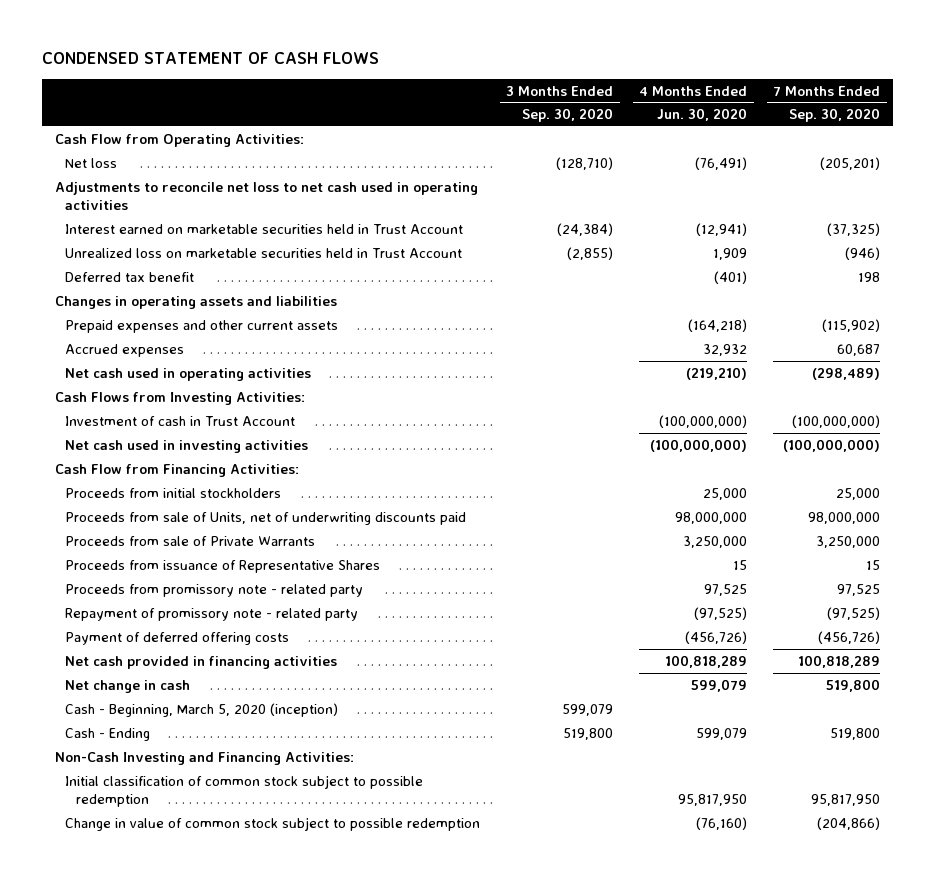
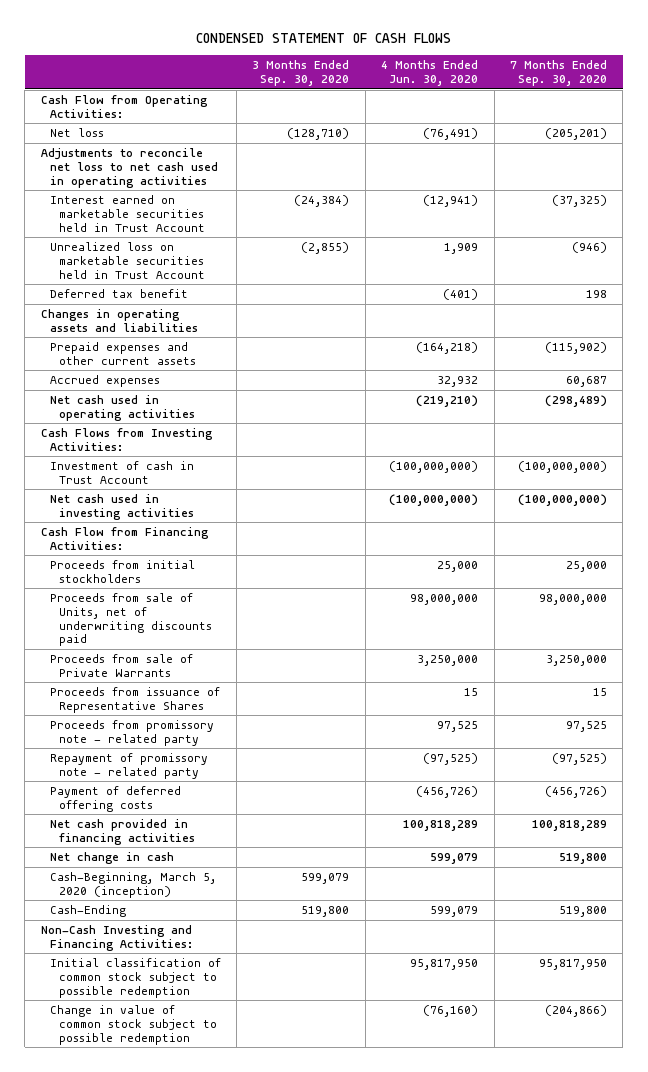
[65,702,339,717] Cash - Beginning, March 5, 2020 (inception) -> [49,871,216,898] Cash-Beginning, March 5, 2020 (inception)
[65,727,151,741] Cash - Ending -> [49,904,126,917] Cash-Ending

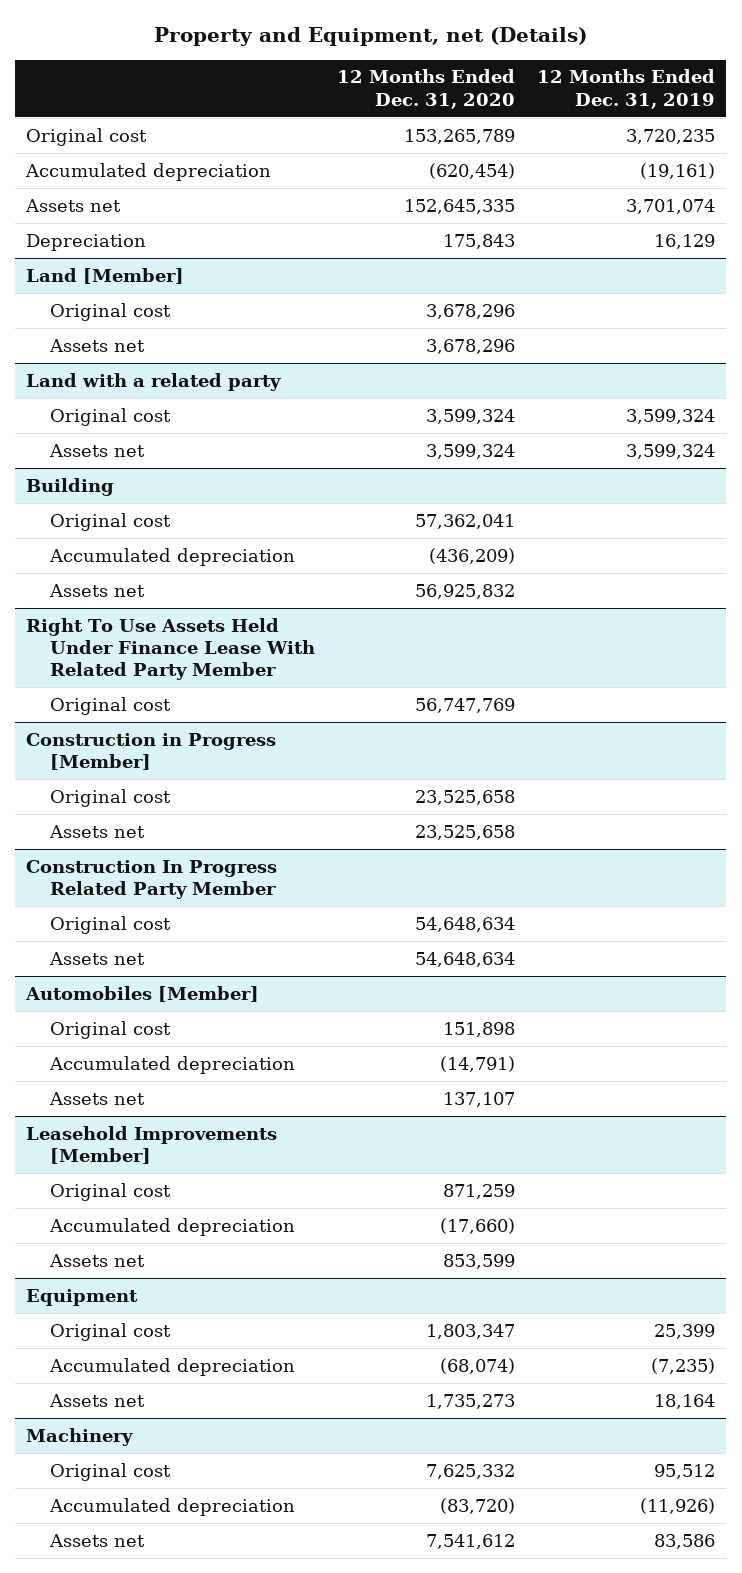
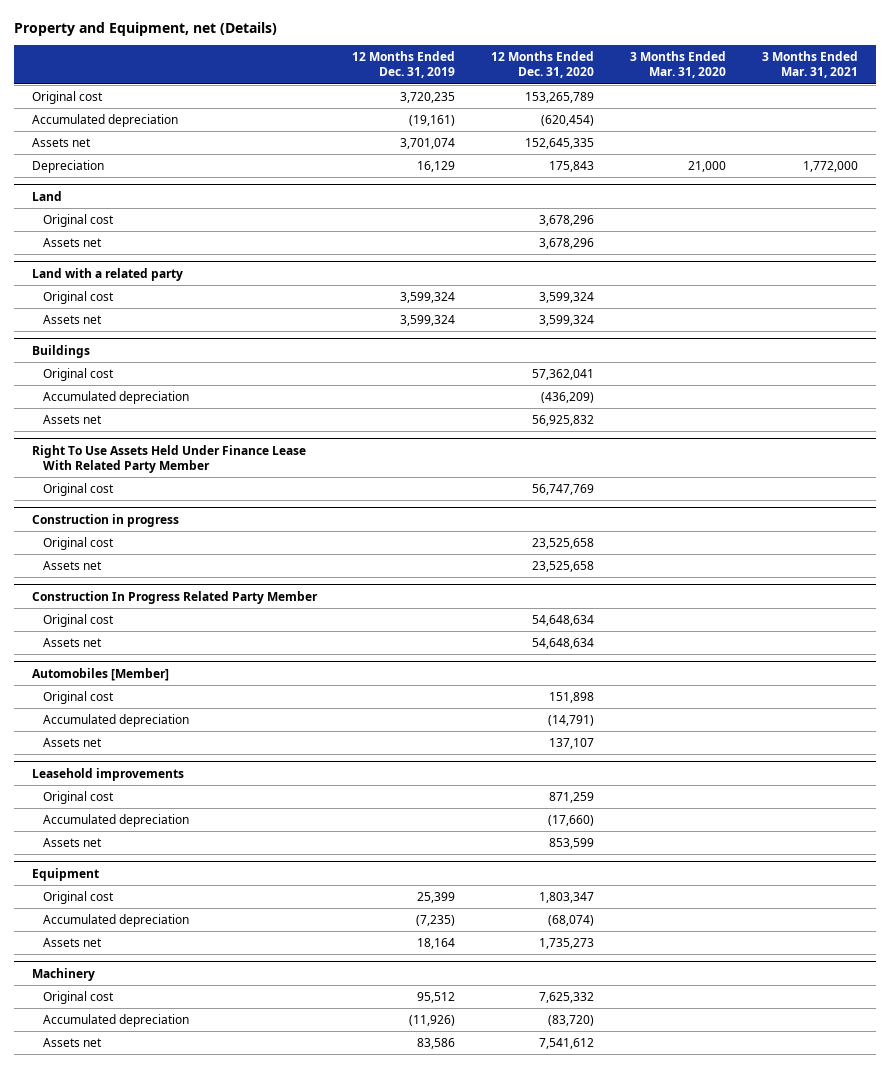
none -> [630,50,727,79] 3 Months Ended Mar. 31, 2020
none -> [761,50,858,79] 3 Months Ended Mar. 31, 2021
[26,267,185,284] Land [Member] -> [31,190,62,201] Land
[26,477,115,496] Building -> [31,344,90,358] Buildings
[26,732,277,770] Construction in Progress [Member] -> [31,513,179,527] Construction in progress
[26,1125,278,1164] Leasehold Improvements [Member] -> [31,767,184,781] Leasehold improvements

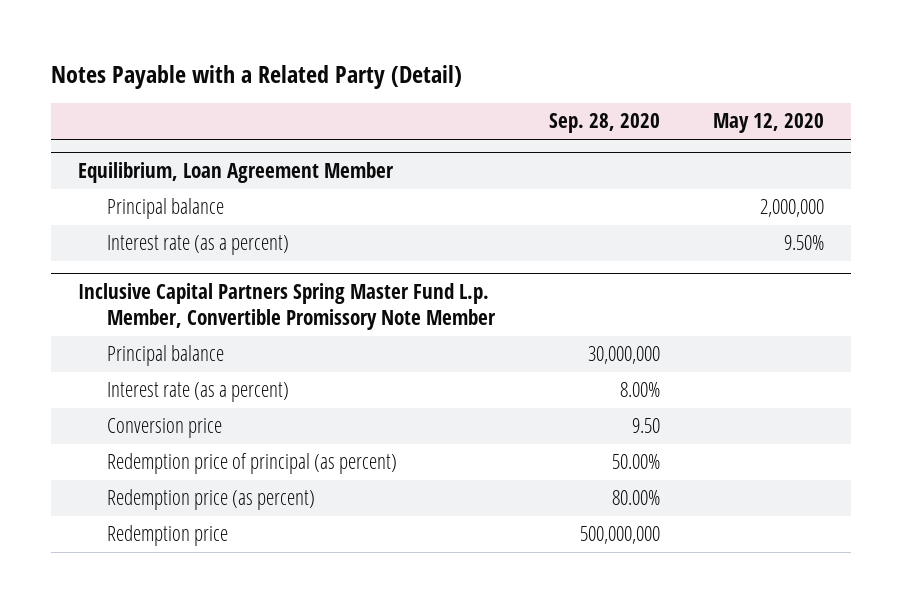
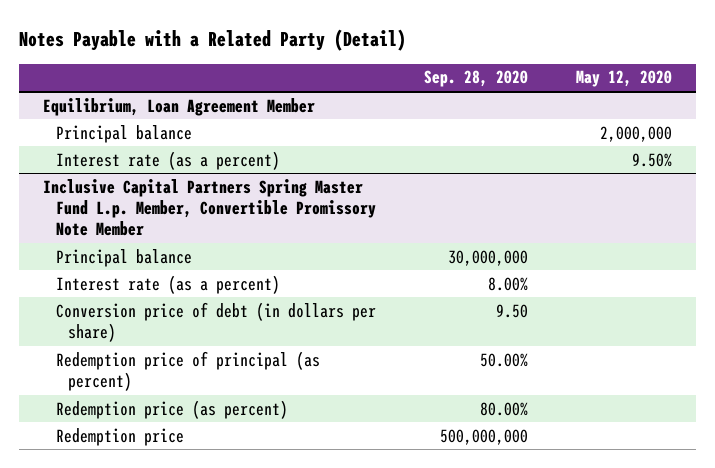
[106,418,222,439] Conversion price -> [55,301,376,343] Conversion price of debt (in dollars per share)

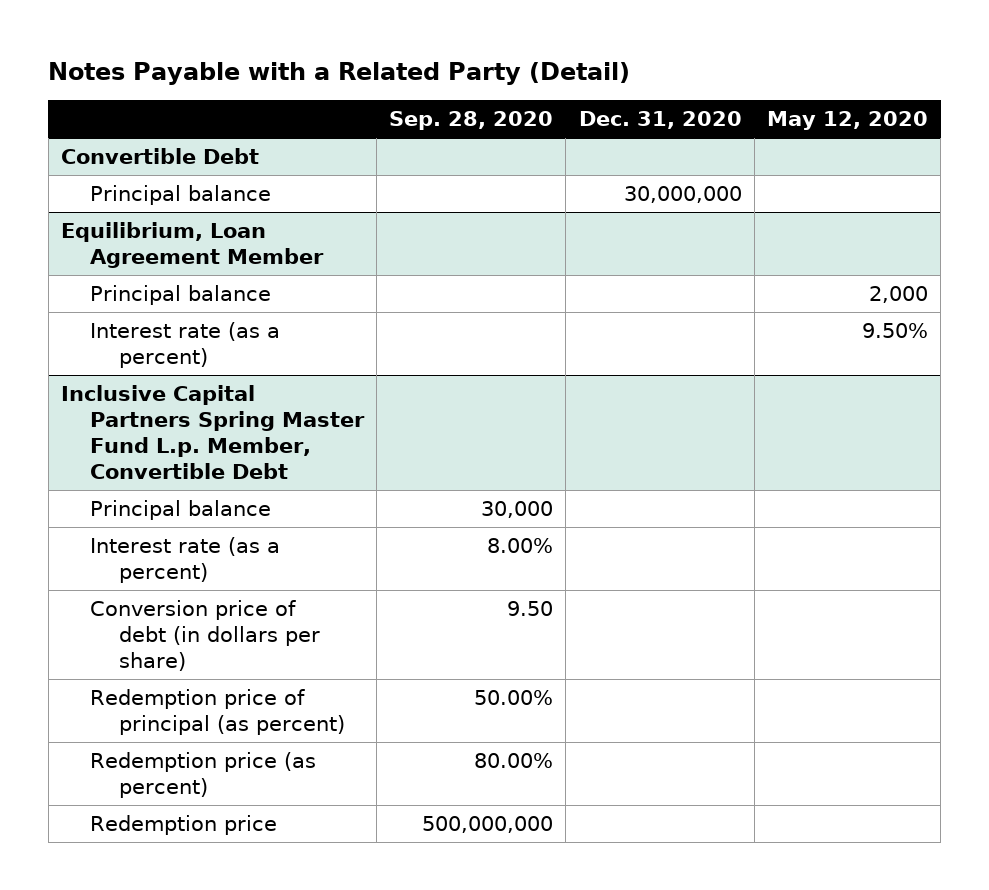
none -> [578,111,742,130] Dec. 31, 2020
none -> [61,147,260,164] Convertible Debt
none -> [89,184,271,205] Principal balance
[599,125,672,142] 2,000,000 -> [869,285,929,303] 2,000
[43,178,376,237] Inclusive Capital Partners Spring Master Fund L.p. Member, Convertible Promissory Note Member -> [61,384,365,479] Inclusive Capital Partners Spring Master Fund L.p. Member, Convertible Debt
[447,249,528,266] 30,000,000 -> [481,500,554,518] 30,000

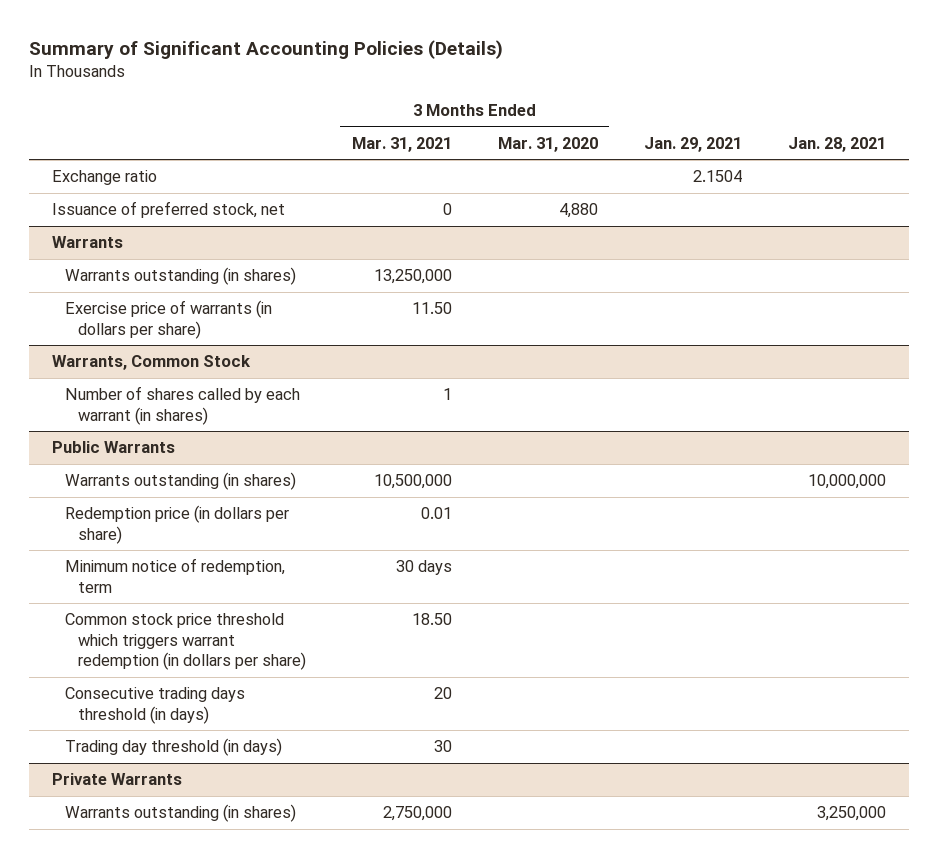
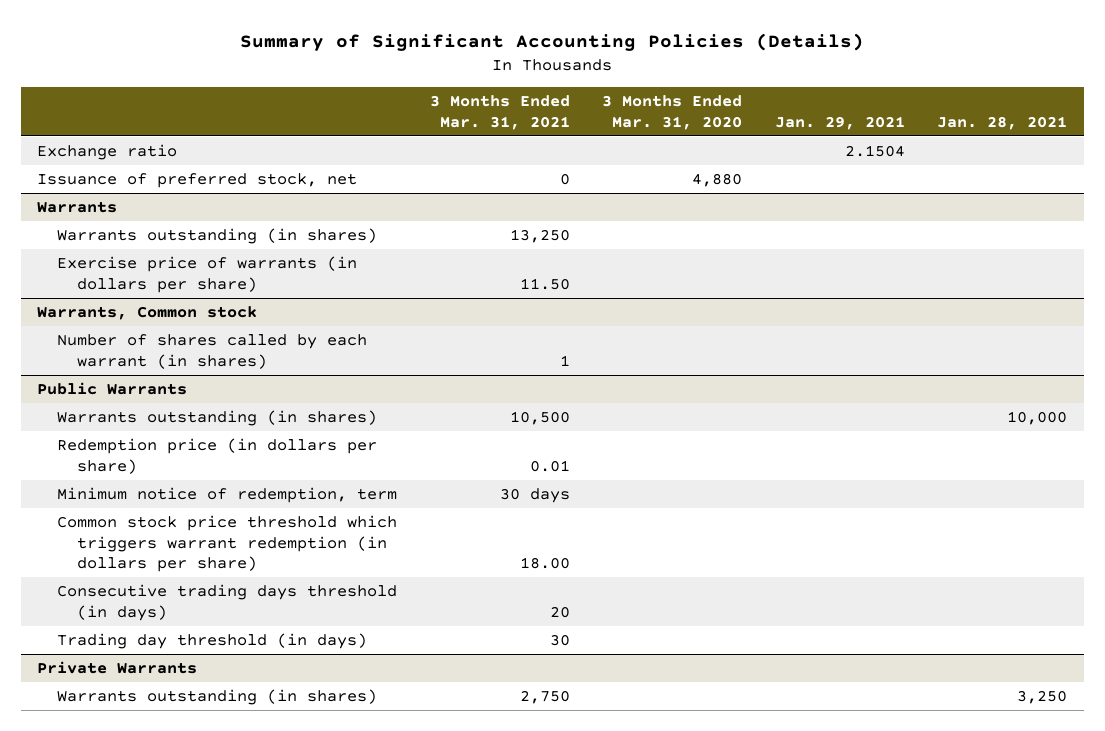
[373,269,452,285] 13,250,000 -> [509,229,570,244] 13,250
[52,355,252,371] Warrants, Common Stock -> [37,306,258,321] Warrants, Common stock
[373,474,452,490] 10,500,000 -> [509,411,570,426] 10,500
[808,474,887,490] 10,000,000 -> [1007,411,1068,426] 10,000
[411,613,452,626] 18.50 -> [519,557,570,570] 18.00
[382,806,452,822] 2,750,000 -> [519,690,570,705] 2,750
[817,806,887,822] 3,250,000 -> [1017,690,1068,705] 3,250

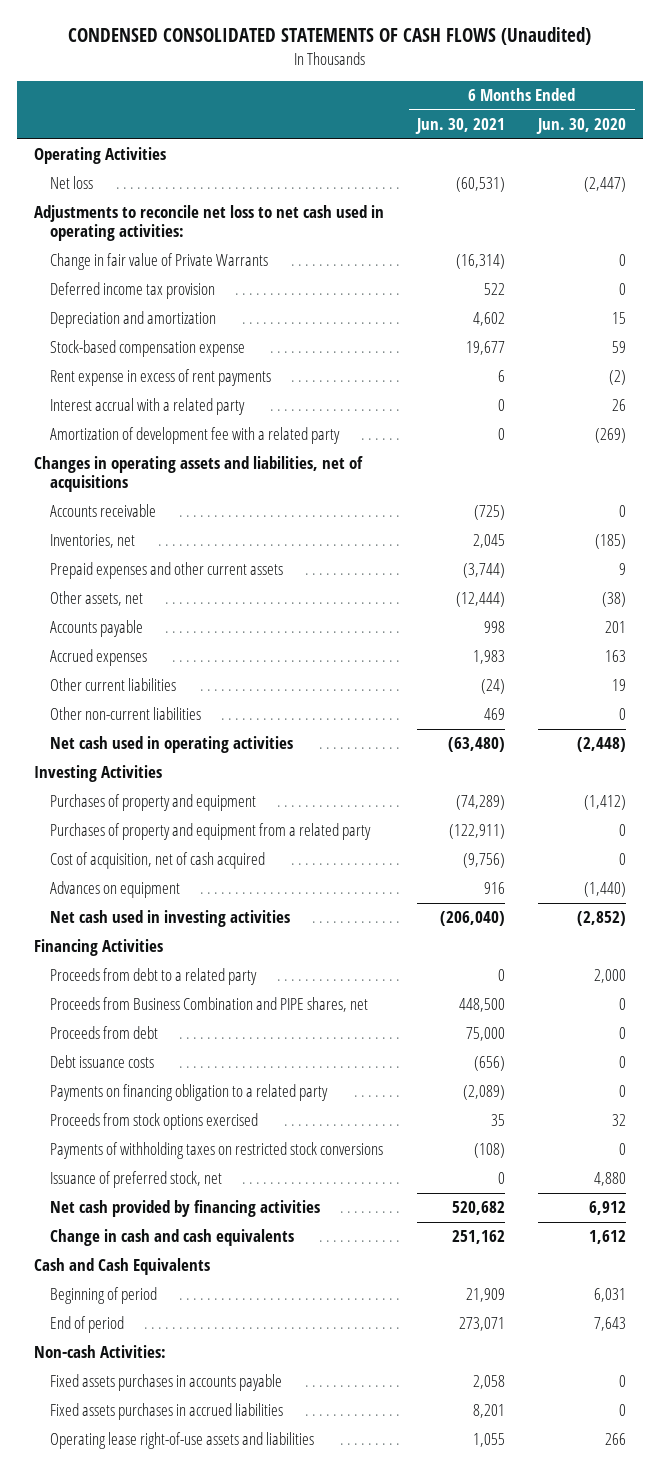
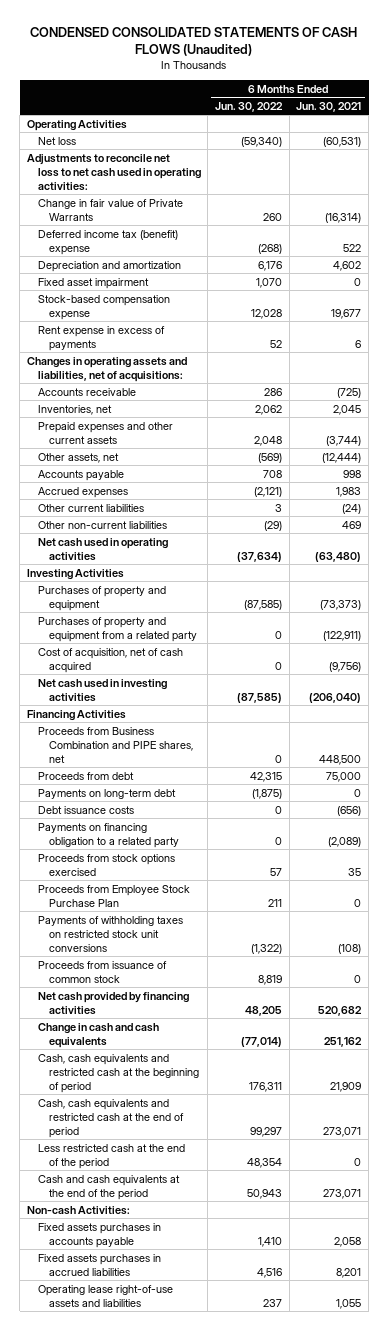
[536,118,627,135] Jun. 30, 2020 -> none
none -> [215,101,284,112] Jun. 30, 2022
[49,282,215,300] Deferred income tax provision -> [37,229,178,255] Deferred income tax (benefit) expense
none -> [37,277,149,289] Fixed asset impairment
[49,398,245,416] Interest accrual with a related party -> none
[49,427,340,445] Amortization of development fee with a related party -> none
[49,369,271,387] Rent expense in excess of rent payments -> [37,325,165,351] Rent expense in excess of payments
[33,456,363,493] Changes in operating assets and liabilities, net of acquisitions -> [26,356,187,382] Changes in operating assets and liabilities, net of acquisitions:
[455,795,505,811] (74,289) -> [320,599,362,610] (73,373)
[49,881,180,899] Advances on equipment -> none
[49,968,257,986] Proceeds from debt to a related party -> none
none -> [37,788,176,799] Payments on long-term debt
[49,1171,222,1189] Issuance of preferred stock, net -> none
none -> [37,884,190,907] Proceeds from Employee Stock Purchase Plan
[49,1142,383,1160] Payments of withholding taxes on restricted stock conversions -> [37,915,183,952] Payments of withholding taxes on restricted stock unit conversions
none -> [37,960,167,983] Proceeds from issuance of common stock
[33,1258,210,1276] Cash and Cash Equivalents -> none
[49,1287,157,1305] Beginning of period -> [37,1053,199,1093] Cash, cash equivalents and restricted cash at the beginning of period
[49,1316,124,1334] End of period -> [37,1098,184,1138] Cash, cash equivalents and restricted cash at the end of period
none -> [37,1143,185,1169] Less restricted cash at the end of the period
none -> [37,1174,180,1200] Cash and cash equivalents at the end of the period

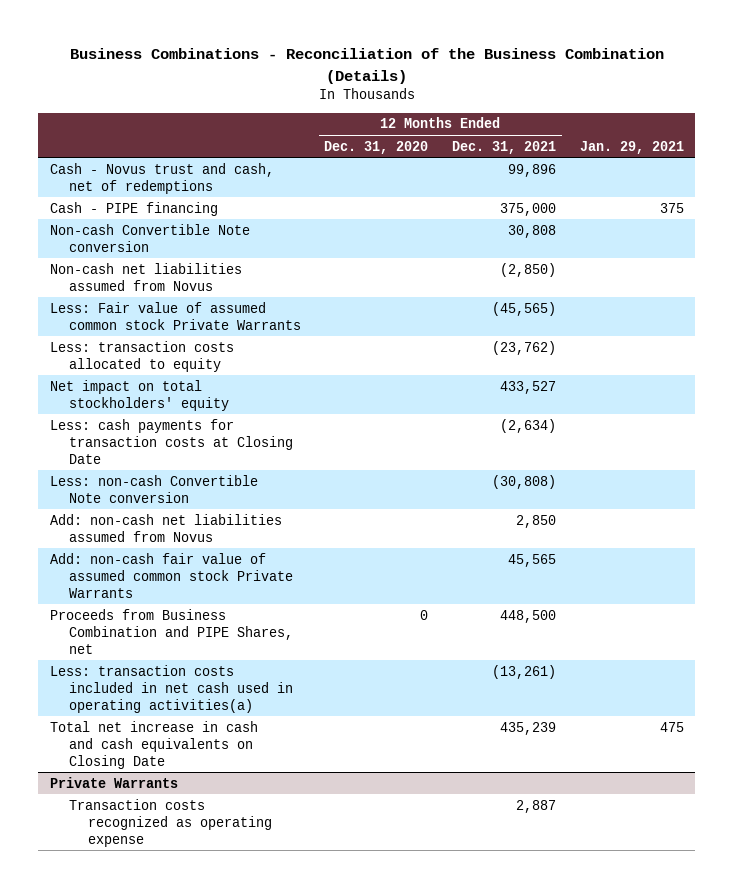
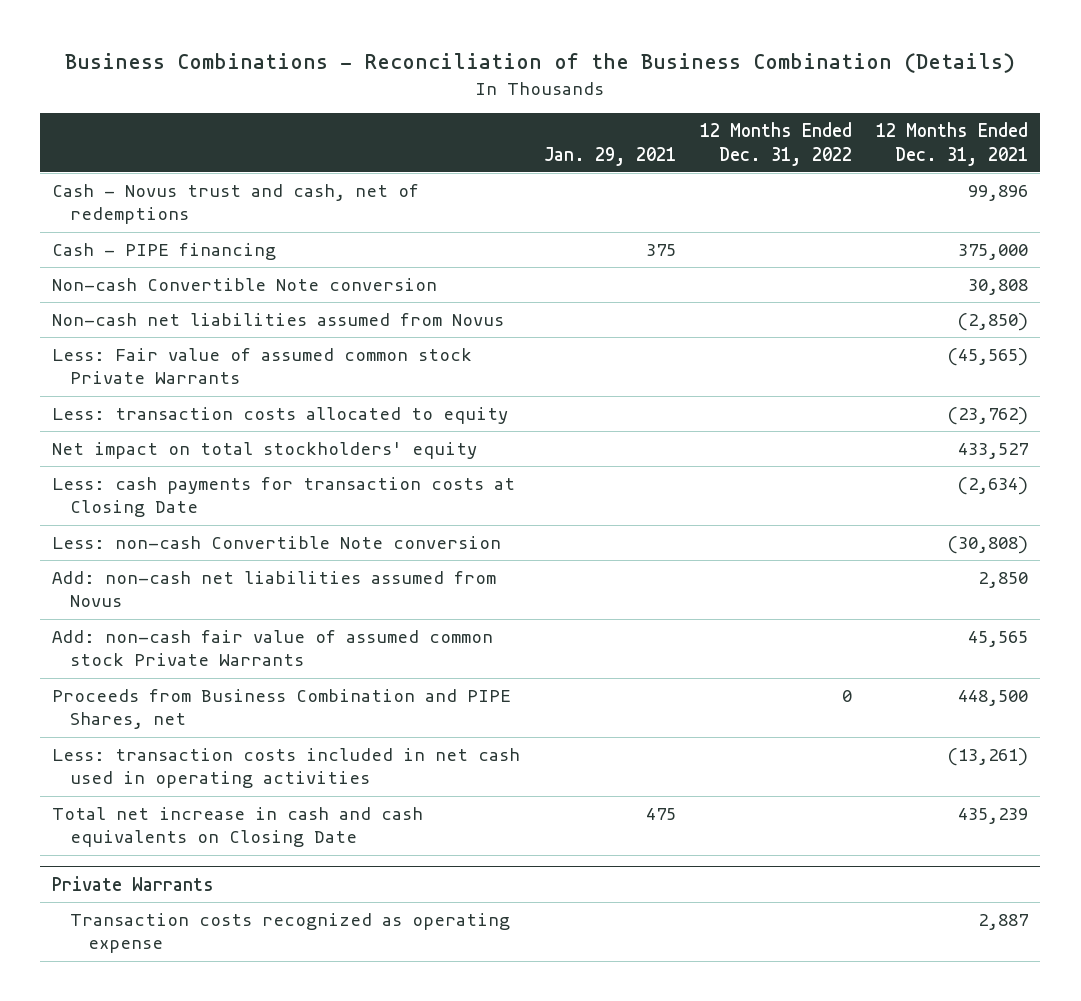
[324,140,429,154] Dec. 31, 2020 -> none
none -> [700,122,853,166] 12 Months Ended Dec. 31, 2022
[49,664,293,713] Less: transaction costs included in net cash used in operating activities(a) -> [52,748,521,789] Less: transaction costs included in net cash used in operating activities

